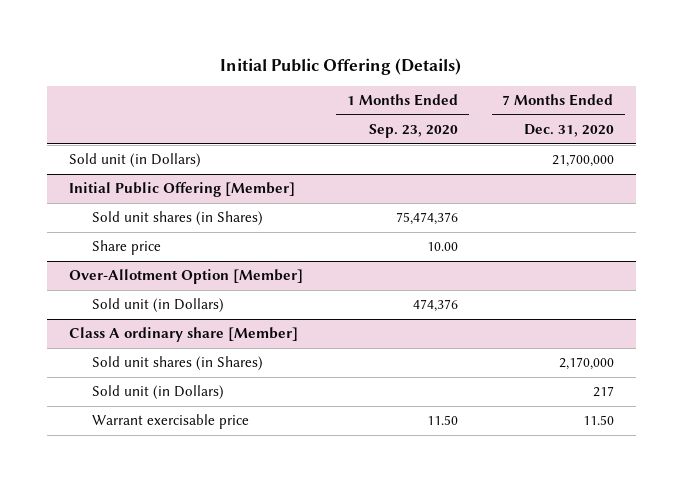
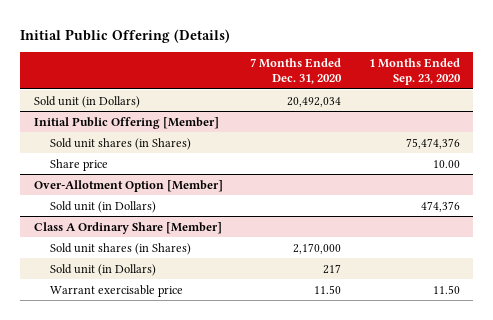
[551,154,614,168] 21,700,000 -> [287,96,342,107] 20,492,034
[69,327,299,343] Class A ordinary share [Member] -> [33,221,222,234] Class A Ordinary Share [Member]

